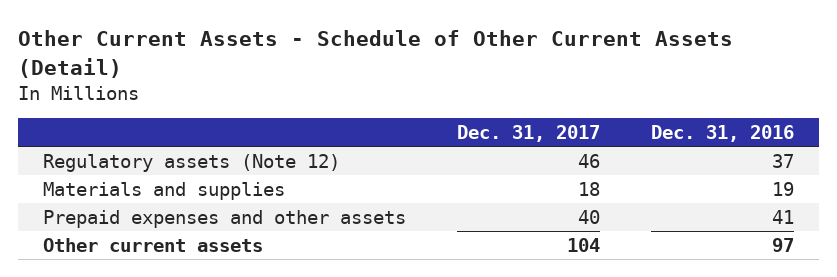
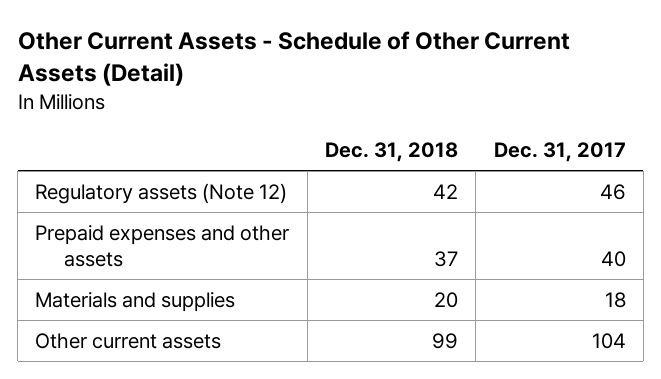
[650,124,794,142] Dec. 31, 2016 -> none
none -> [324,141,458,162] Dec. 31, 2018
[43,181,286,200] Materials and supplies -> [35,291,236,312] Materials and supplies

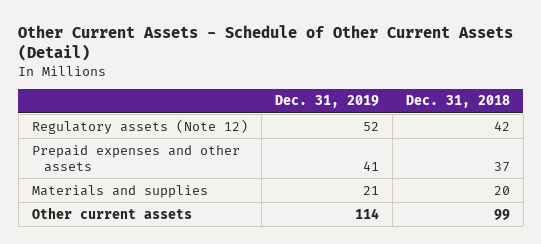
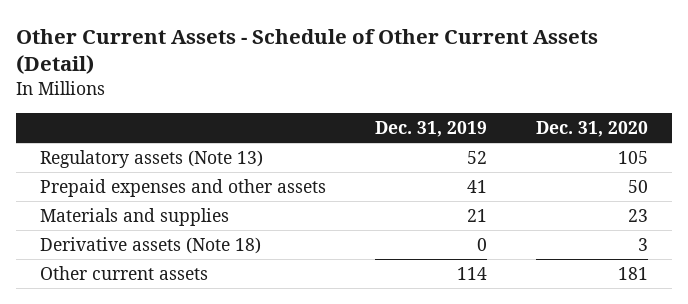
[405,95,510,109] Dec. 31, 2018 -> none
none -> [535,120,648,137] Dec. 31, 2020
[31,118,248,134] Regulatory assets (Note 12) -> [40,150,264,169] Regulatory assets (Note 13)
none -> [40,237,262,255] Derivative assets (Note 18)

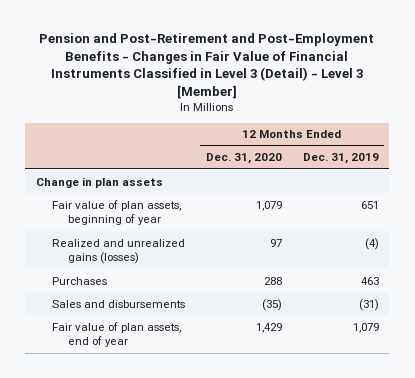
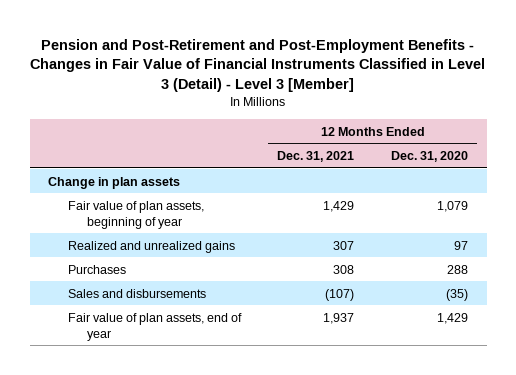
[302,153,379,165] Dec. 31, 2019 -> none
none -> [277,150,355,162] Dec. 31, 2021
[51,238,185,265] Realized and unrealized gains (losses) -> [67,240,235,253] Realized and unrealized gains

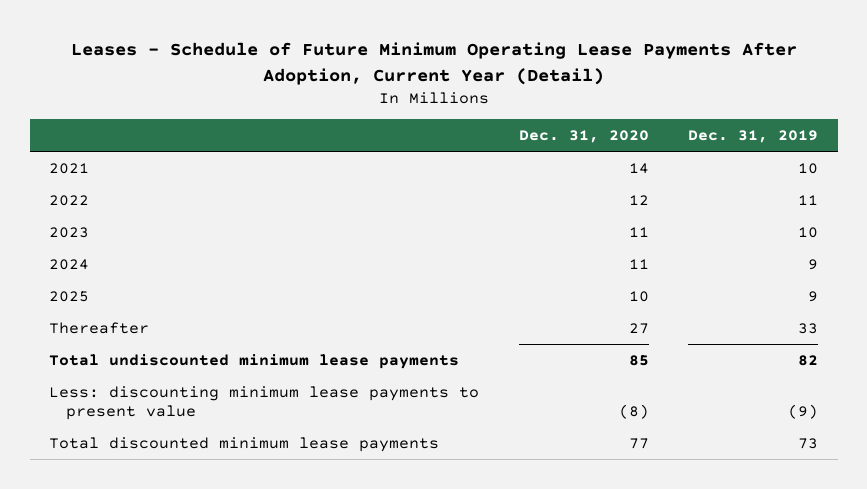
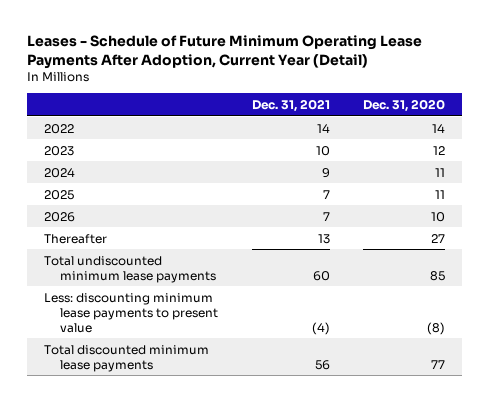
[687,130,818,144] Dec. 31, 2019 -> none
none -> [251,98,330,112] Dec. 31, 2021
[49,226,90,238] 2023 -> none
[49,162,90,174] 2021 -> [43,123,74,134] 2022
[49,194,90,206] 2022 -> [43,145,74,156] 2023
[628,290,649,302] 10 -> [435,189,446,199] 11
none -> [43,211,75,222] 2026

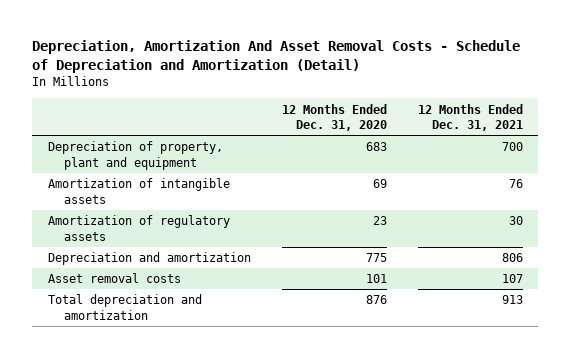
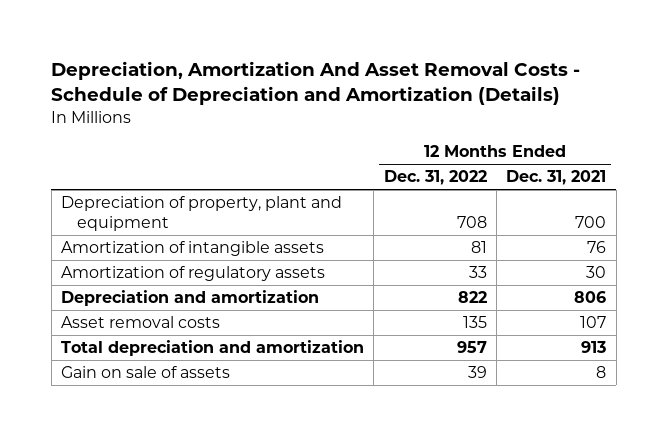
[32,39,521,73] Depreciation, Amortization And Asset Removal Costs - Schedule of Depreciation and Amortization (Detail) -> [51,61,581,106] Depreciation, Amortization And Asset Removal Costs - Schedule of Depreciation and Amortization (Details)
[281,103,387,132] 12 Months Ended Dec. 31, 2020 -> none
none -> [383,170,487,186] Dec. 31, 2022
none -> [60,366,230,379] Gain on sale of assets

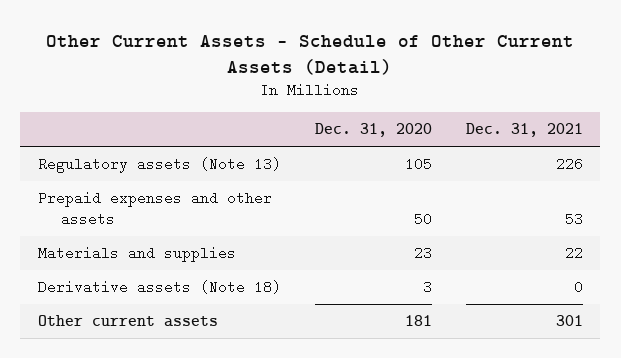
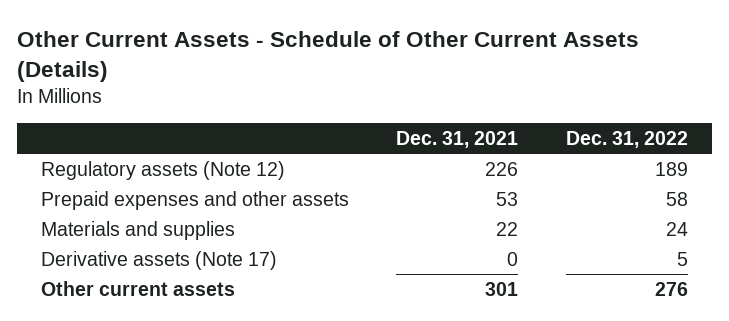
[46,34,575,75] Other Current Assets - Schedule of Other Current Assets (Detail) -> [16,30,639,83] Other Current Assets - Schedule of Other Current Assets (Details)
[314,123,432,138] Dec. 31, 2020 -> none
none -> [566,130,689,148] Dec. 31, 2022
[37,157,281,174] Regulatory assets (Note 13) -> [40,160,285,180] Regulatory assets (Note 12)
[37,280,281,295] Derivative assets (Note 18) -> [40,250,277,270] Derivative assets (Note 17)

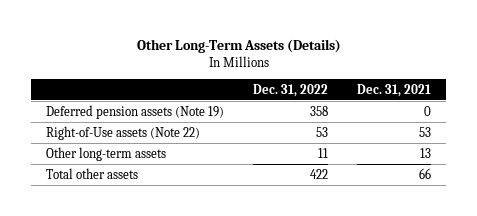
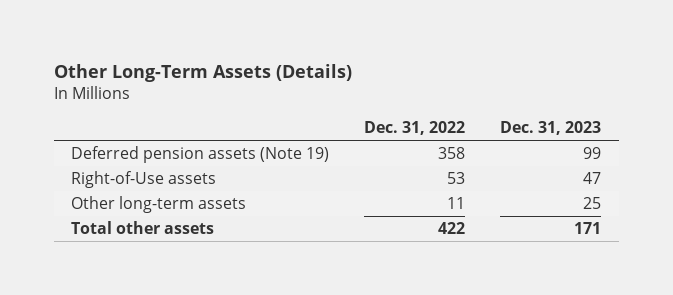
[357,83,432,97] Dec. 31, 2021 -> none
none -> [500,121,602,136] Dec. 31, 2023
[45,125,200,140] Right-of-Use assets (Note 22) -> [71,171,217,189] Right-of-Use assets

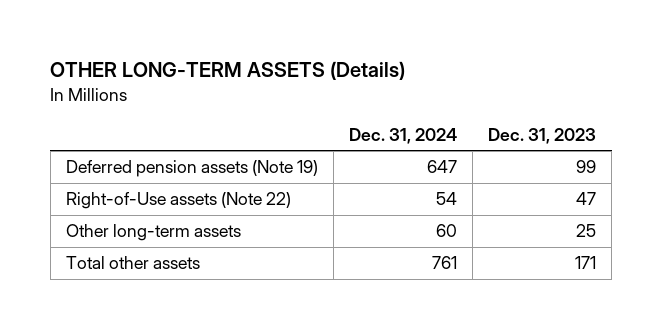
[53,64,352,83] Other Long-Term Assets (Details) -> [50,61,406,81] OTHER LONG-TERM ASSETS (Details)
[364,121,466,136] Dec. 31, 2022 -> none
none -> [348,127,457,144] Dec. 31, 2024
[71,171,217,189] Right-of-Use assets -> [65,192,291,210] Right-of-Use assets (Note 22)

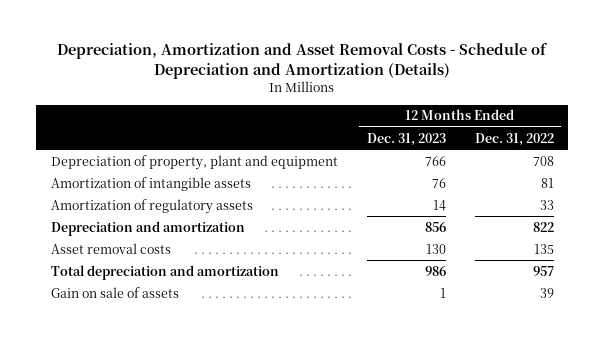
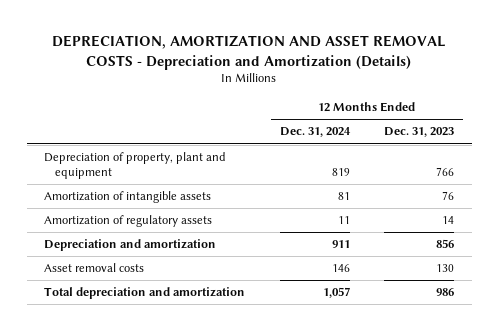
[57,43,549,80] Depreciation, Amortization and Asset Removal Costs - Schedule of Depreciation and Amortization (Details) -> [52,35,447,70] DEPRECIATION, AMORTIZATION AND ASSET REMOVAL COSTS - Depreciation and Amortization (Details)
[474,132,554,146] Dec. 31, 2022 -> none
none -> [279,127,351,138] Dec. 31, 2024
[50,286,179,298] Gain on sale of assets -> none

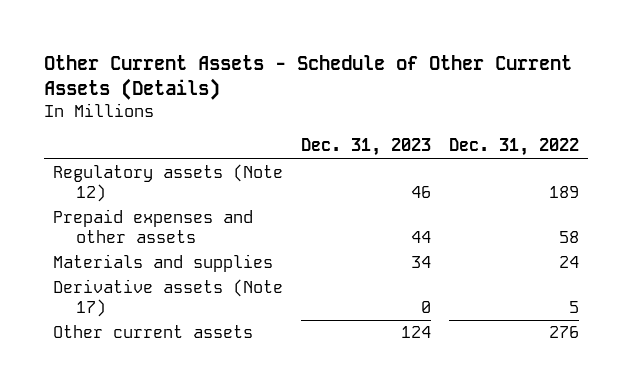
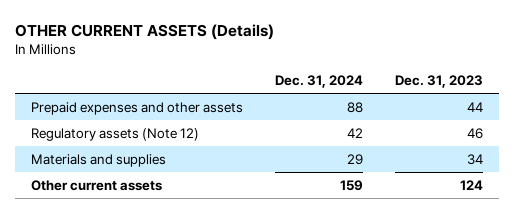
[44,54,573,100] Other Current Assets - Schedule of Other Current Assets (Details) -> [15,24,275,41] OTHER CURRENT ASSETS (Details)
[448,138,579,157] Dec. 31, 2022 -> none
none -> [275,75,364,89] Dec. 31, 2024
[53,164,284,202] Regulatory assets (Note 12) -> [31,127,200,141] Regulatory assets (Note 12)
[53,279,284,317] Derivative assets (Note 17) -> none

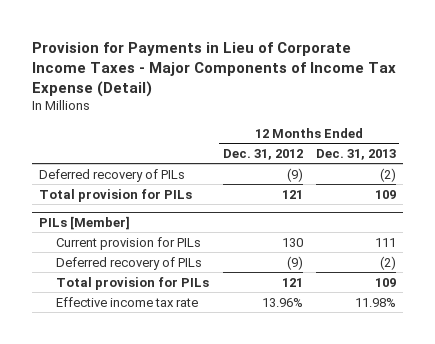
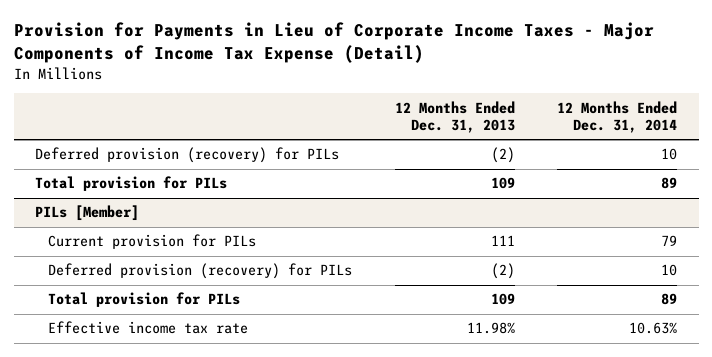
[222,148,303,160] Dec. 31, 2012 -> none
none -> [557,100,678,134] 12 Months Ended Dec. 31, 2014
[39,168,186,182] Deferred recovery of PILs -> [34,147,339,164] Deferred provision (recovery) for PILs
[56,256,203,270] Deferred recovery of PILs -> [47,263,352,280] Deferred provision (recovery) for PILs

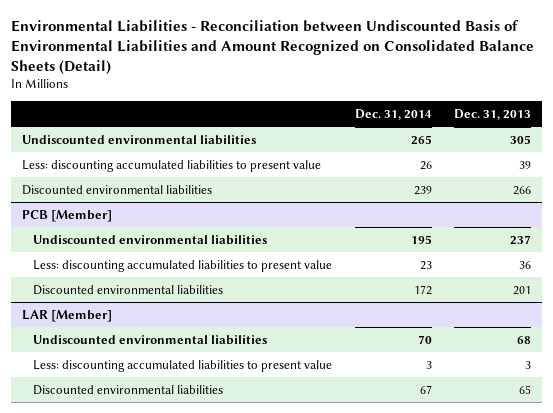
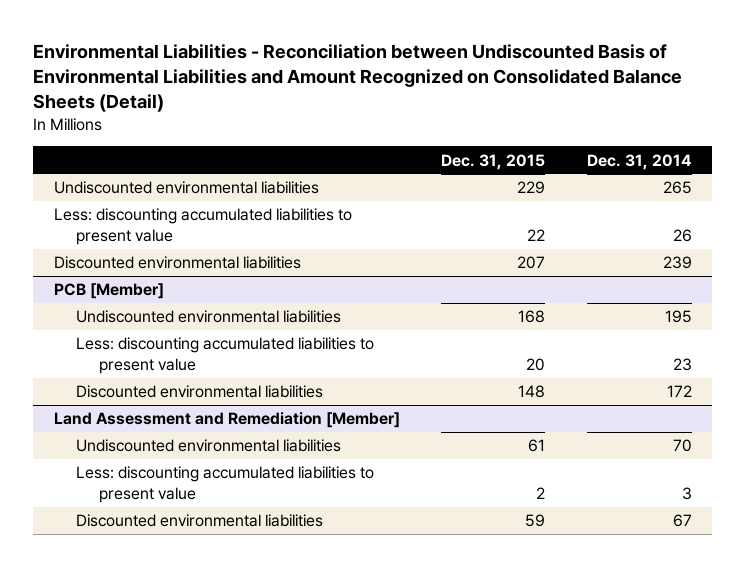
[453,108,531,120] Dec. 31, 2013 -> none
none -> [441,153,546,170] Dec. 31, 2015
[22,309,113,322] LAR [Member] -> [53,412,400,429] Land Assessment and Remediation [Member]

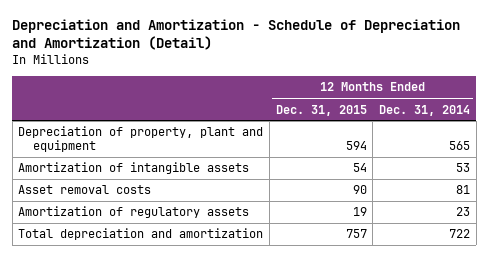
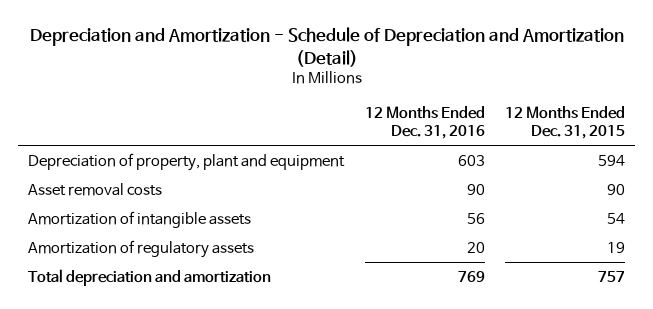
[378,104,470,116] Dec. 31, 2014 -> none
none -> [364,105,485,140] 12 Months Ended Dec. 31, 2016
[18,162,250,175] Amortization of intangible assets -> [28,210,252,228] Amortization of intangible assets

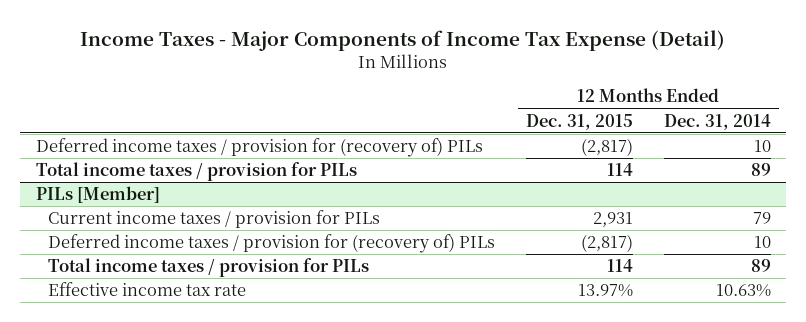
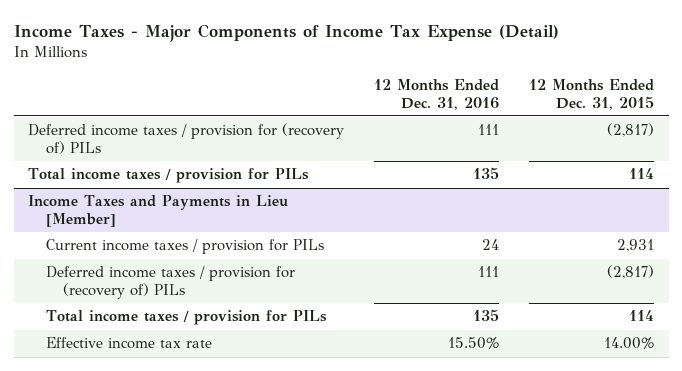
[663,113,771,130] Dec. 31, 2014 -> none
none -> [374,79,500,110] 12 Months Ended Dec. 31, 2016
[35,186,160,204] PILs [Member] -> none
none -> [28,195,289,228] Income Taxes and Payments in Lieu [Member]
[578,284,634,298] 13.97% -> [603,337,654,350] 14.00%

